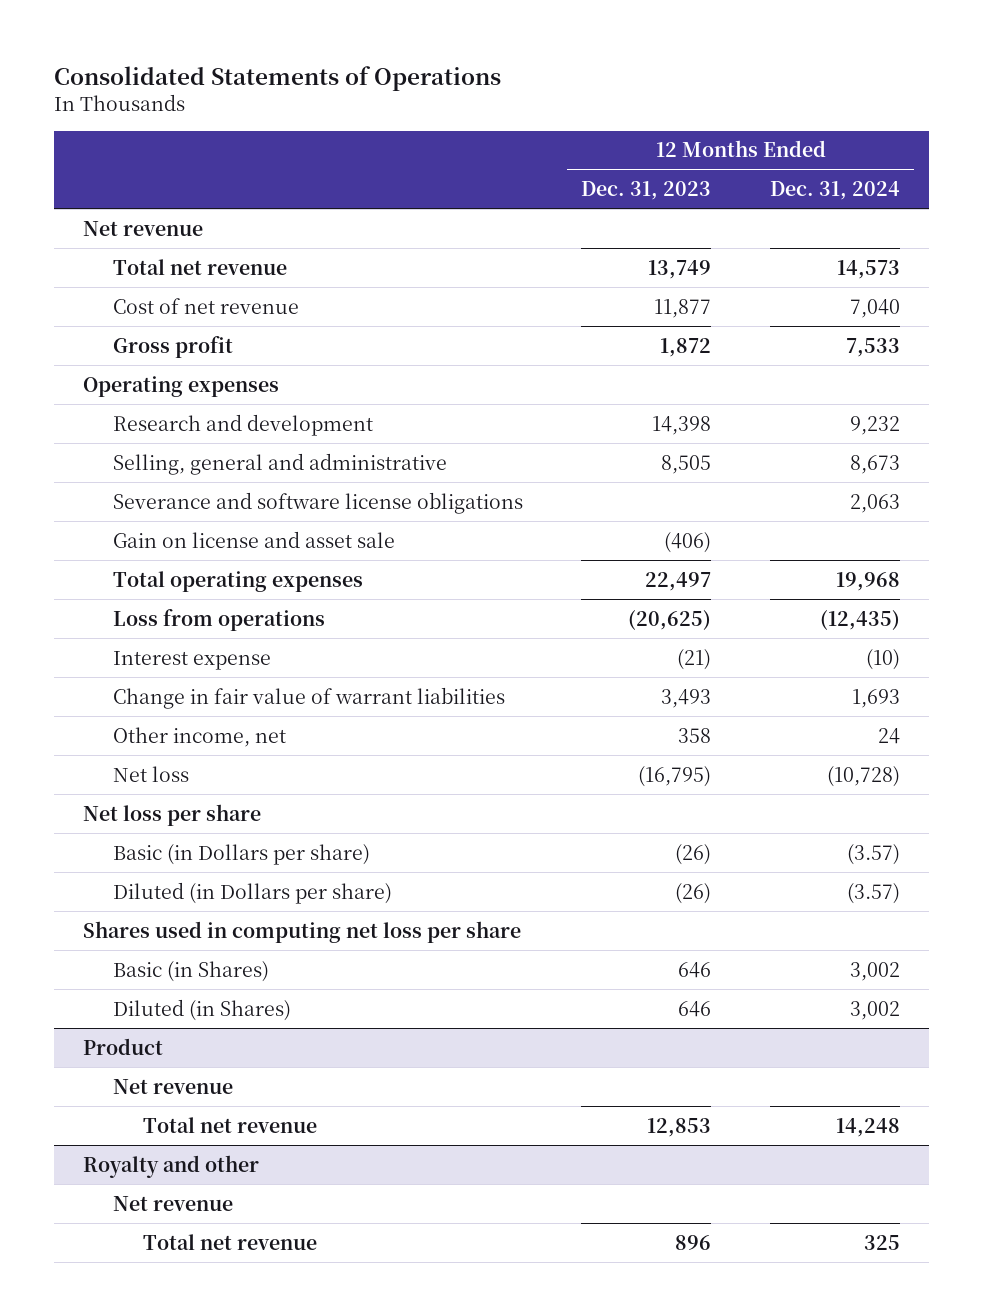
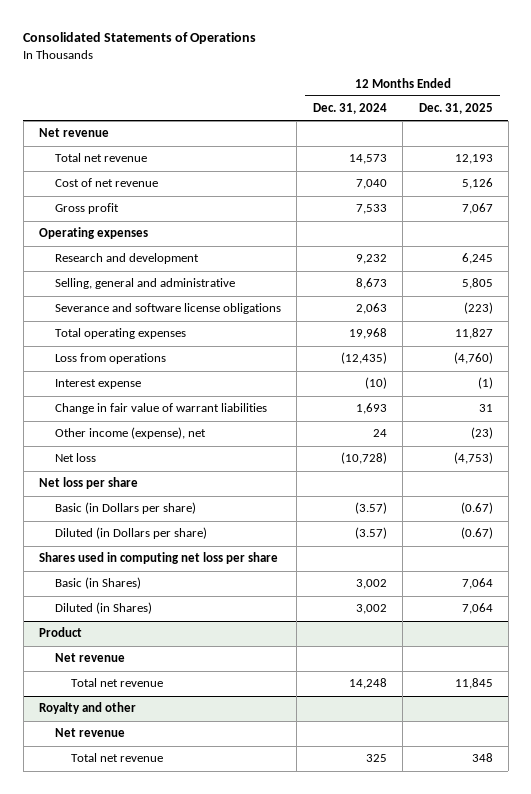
[581,181,712,201] Dec. 31, 2023 -> none
none -> [418,103,493,115] Dec. 31, 2025
[113,530,396,548] Gain on license and asset sale -> none
[113,726,287,747] Other income, net -> [55,427,207,440] Other income (expense), net

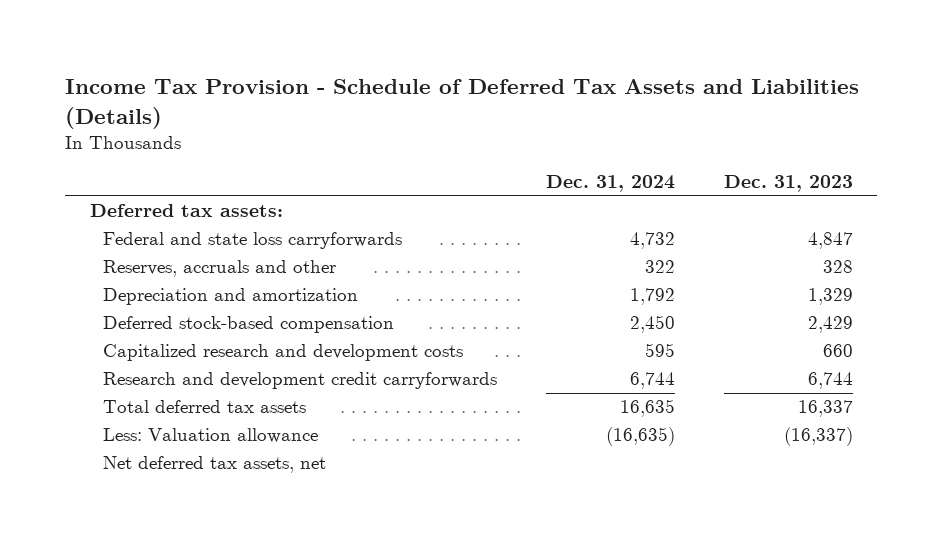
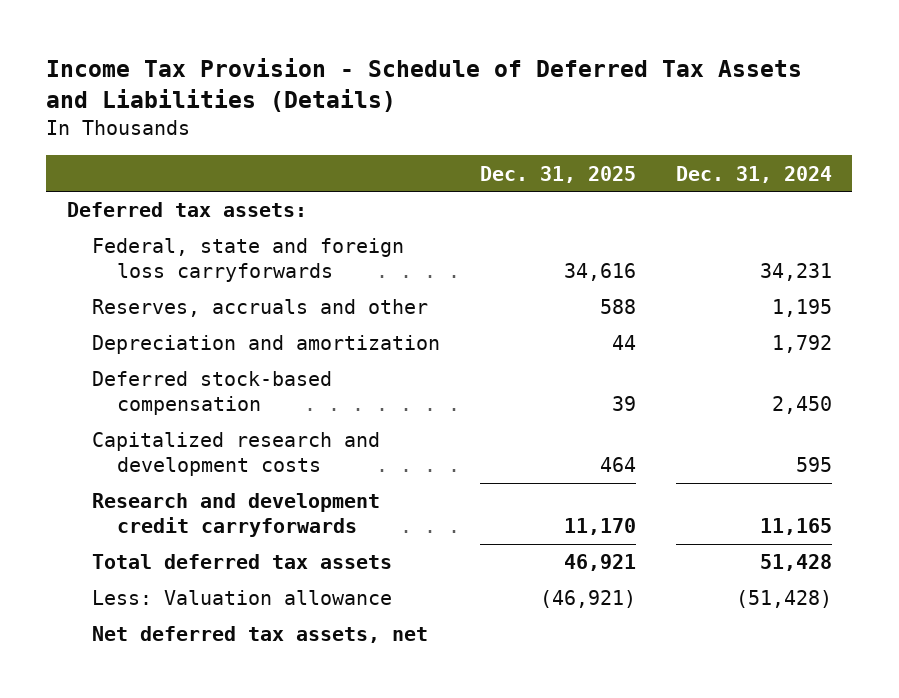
[723,175,853,193] Dec. 31, 2023 -> none
none -> [480,165,637,183] Dec. 31, 2025
[103,232,403,250] Federal and state loss carryforwards -> [91,238,404,283] Federal, state and foreign loss carryforwards
[629,232,675,250] 4,732 -> [760,263,833,282] 34,231
[644,260,675,274] 322 -> [772,299,833,318] 1,195
[629,372,675,390] 6,744 -> [760,518,833,536] 11,165
[619,399,675,418] 16,635 -> [760,554,833,572] 51,428
[605,427,675,447] (16,635) -> [736,590,833,609] (51,428)

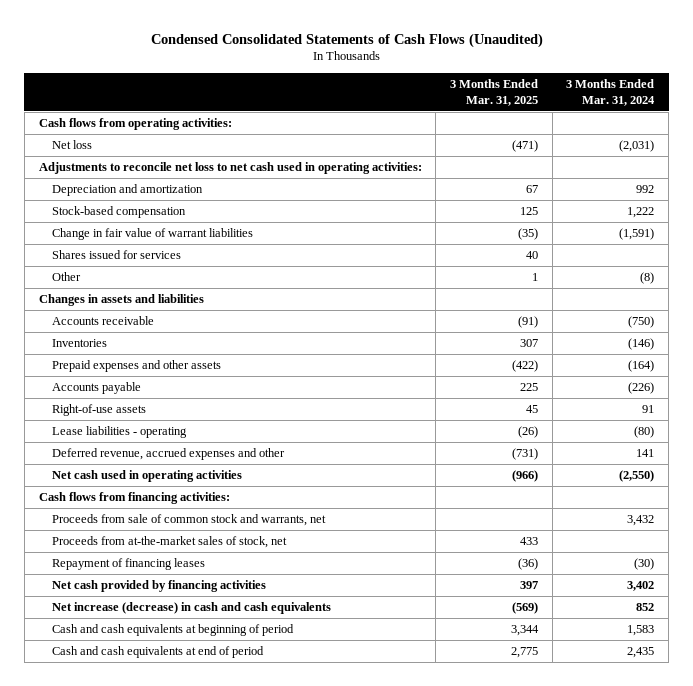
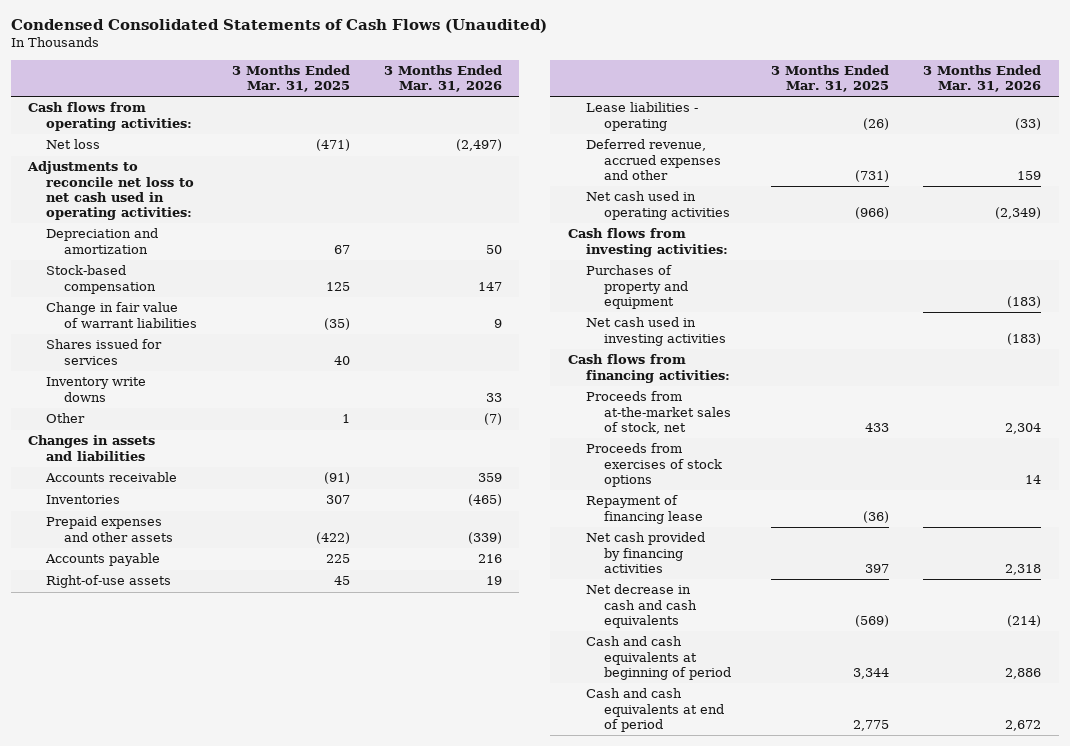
[566,78,656,106] 3 Months Ended Mar. 31, 2024 -> none
none -> [384,64,503,93] 3 Months Ended Mar. 31, 2026
none -> [46,377,147,402] Inventory write downs
none -> [567,228,728,257] Cash flows from investing activities:
none -> [585,265,688,309] Purchases of property and equipment
none -> [585,317,726,346] Net cash used in investing activities
[51,514,326,527] Proceeds from sale of common stock and warrants, net -> none
none -> [585,443,722,487] Proceeds from exercises of stock options
[51,558,205,571] Repayment of financing leases -> [585,495,703,524] Repayment of financing lease
[51,602,331,615] Net increase (decrease) in cash and cash equivalents -> [585,584,697,628] Net decrease in cash and cash equivalents

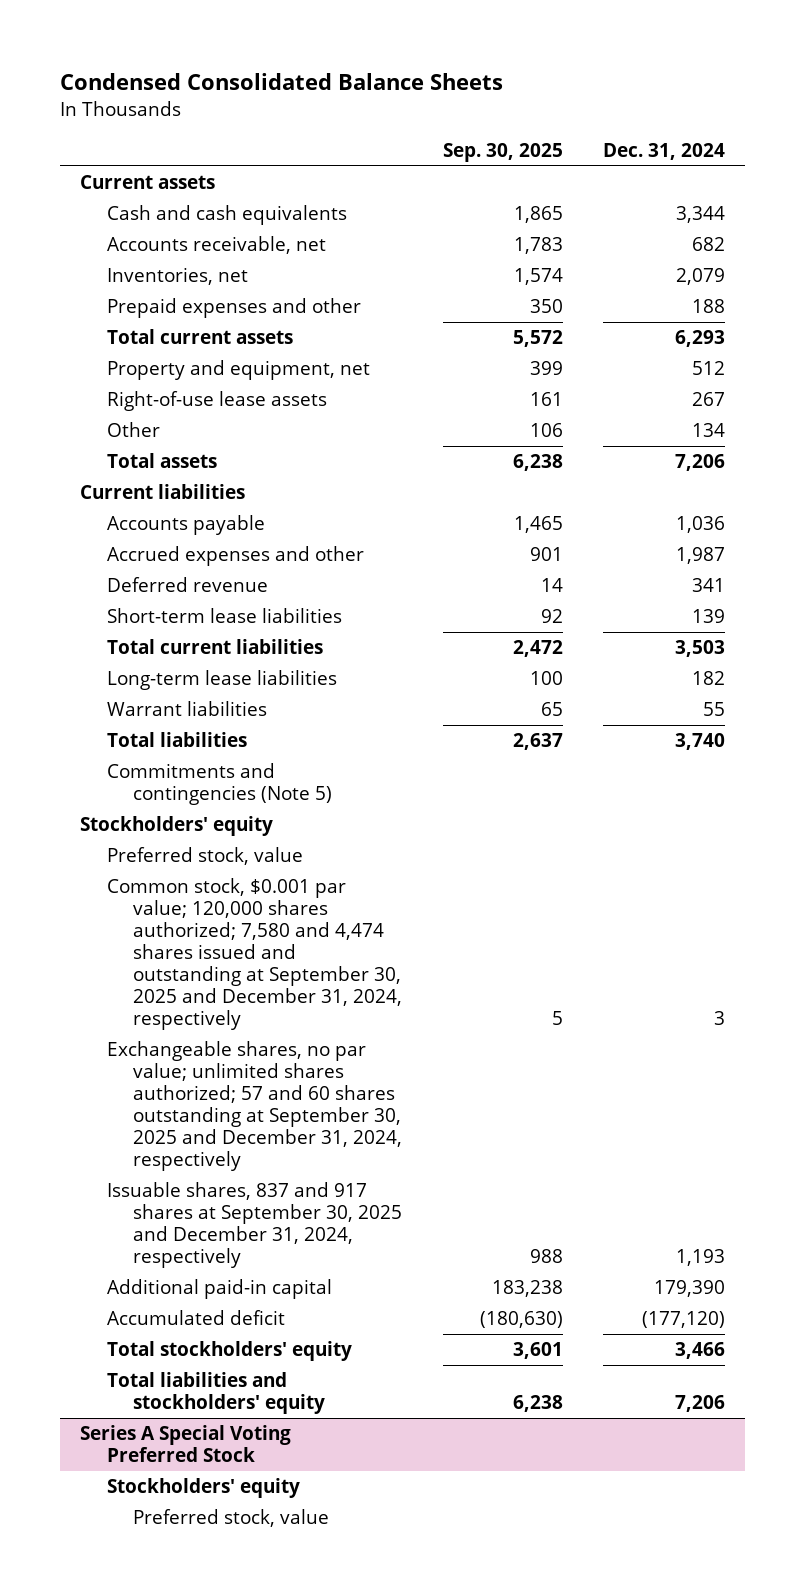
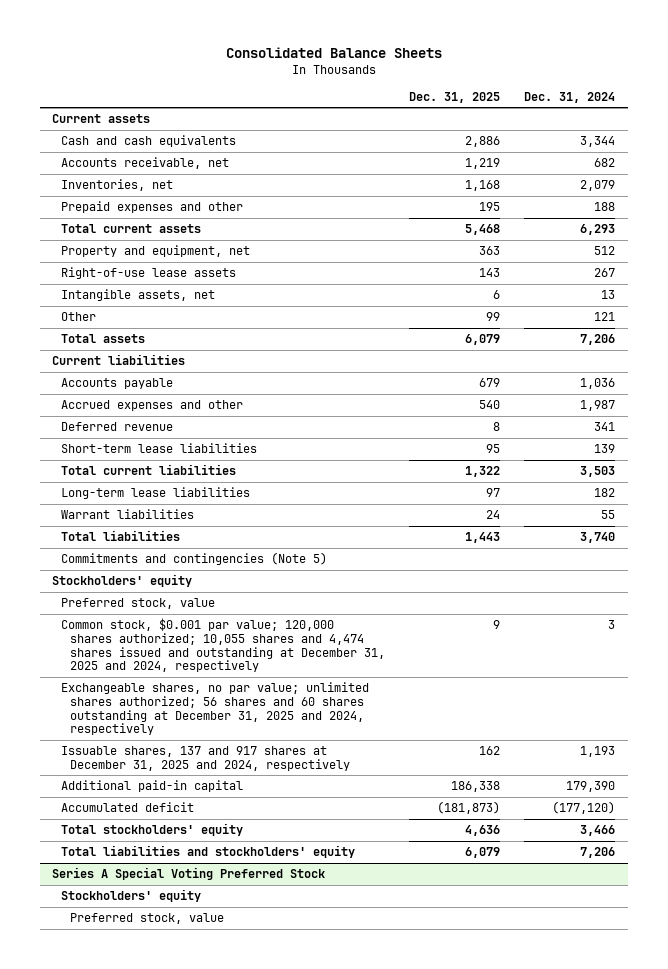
[60,72,504,90] Condensed Consolidated Balance Sheets -> [225,47,442,59] Consolidated Balance Sheets
[442,143,563,163] Sep. 30, 2025 -> none
none -> [409,91,501,103] Dec. 31, 2025
none -> [61,289,216,302] Intangible assets, net
[692,423,726,438] 134 -> [594,312,616,322] 121
[106,878,403,1031] Common stock, $0.001 par value; 120,000 shares authorized; 7,580 and 4,474 shares issued and outstanding at September 30, 2025 and December 31, 2024, respectively -> [61,618,386,673] Common stock, $0.001 par value; 120,000 shares authorized; 10,055 shares and 4,474 shares issued and outstanding at December 31, 2025 and 2024, respectively
[106,1041,403,1172] Exchangeable shares, no par value; unlimited shares authorized; 57 and 60 shares outstanding at September 30, 2025 and December 31, 2024, respectively -> [61,682,370,736] Exchangeable shares, no par value; unlimited shares authorized; 56 shares and 60 shares outstanding at December 31, 2025 and 2024, respectively
[106,1182,403,1269] Issuable shares, 837 and 917 shares at September 30, 2025 and December 31, 2024, respectively -> [61,746,351,771] Issuable shares, 137 and 917 shares at December 31, 2025 and 2024, respectively

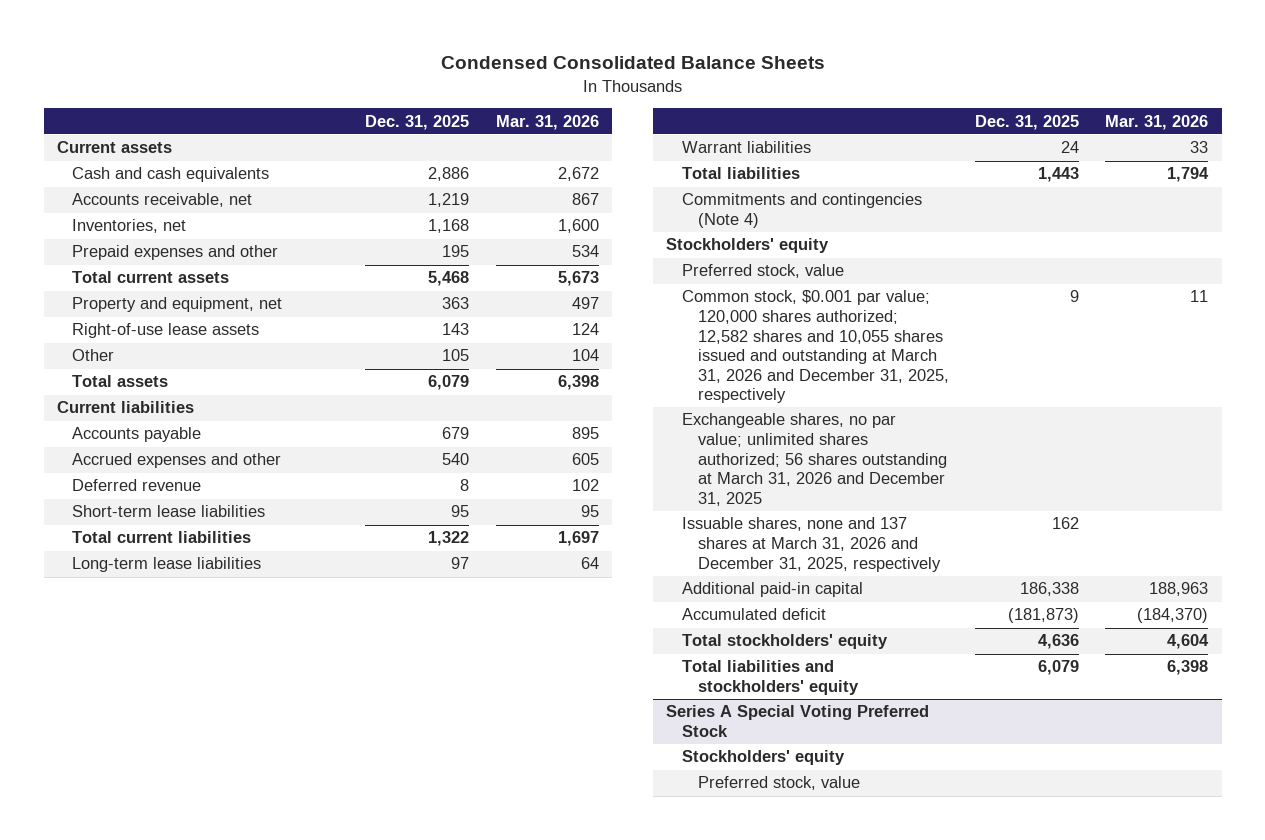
[225,47,442,59] Consolidated Balance Sheets -> [440,56,825,70] Condensed Consolidated Balance Sheets
[524,91,616,103] Dec. 31, 2024 -> none
none -> [495,114,599,130] Mar. 31, 2026
[61,289,216,302] Intangible assets, net -> none
[486,312,501,322] 99 -> [442,349,470,362] 105
[61,552,328,566] Commitments and contingencies (Note 5) -> [682,193,923,229] Commitments and contingencies (Note 4)
[61,618,386,673] Common stock, $0.001 par value; 120,000 shares authorized; 10,055 shares and 4,474 shares issued and outstanding at December 31, 2025 and 2024, respectively -> [682,290,949,404] Common stock, $0.001 par value; 120,000 shares authorized; 12,582 shares and 10,055 shares issued and outstanding at March 31, 2026 and December 31, 2025, respectively
[61,682,370,736] Exchangeable shares, no par value; unlimited shares authorized; 56 shares and 60 shares outstanding at December 31, 2025 and 2024, respectively -> [682,413,947,506] Exchangeable shares, no par value; unlimited shares authorized; 56 shares outstanding at March 31, 2026 and December 31, 2025
[61,746,351,771] Issuable shares, 137 and 917 shares at December 31, 2025 and 2024, respectively -> [682,517,941,572] Issuable shares, none and 137 shares at March 31, 2026 and December 31, 2025, respectively

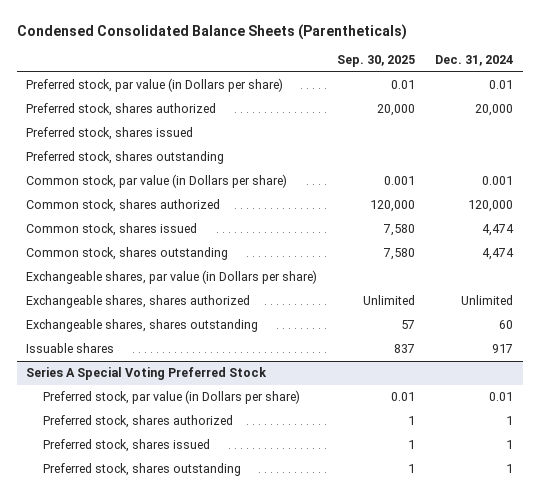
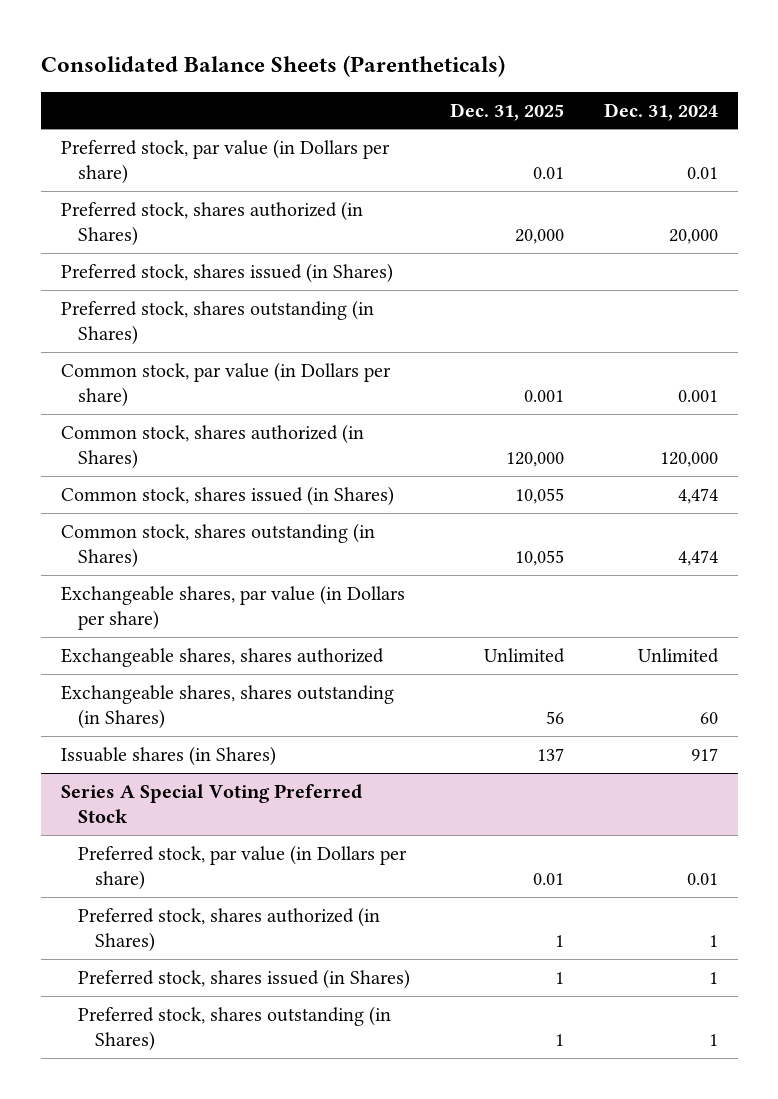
[16,23,407,40] Condensed Consolidated Balance Sheets (Parentheticals) -> [40,54,505,77] Consolidated Balance Sheets (Parentheticals)
[337,55,416,68] Sep. 30, 2025 -> none
none -> [449,102,564,121] Dec. 31, 2025
[26,103,217,117] Preferred stock, shares authorized -> [60,200,363,246] Preferred stock, shares authorized (in Shares)
[26,127,194,141] Preferred stock, shares issued -> [60,262,393,283] Preferred stock, shares issued (in Shares)
[26,151,225,165] Preferred stock, shares outstanding -> [60,299,374,345] Preferred stock, shares outstanding (in Shares)
[26,199,221,213] Common stock, shares authorized -> [60,423,364,469] Common stock, shares authorized (in Shares)
[26,223,198,237] Common stock, shares issued -> [60,485,394,506] Common stock, shares issued (in Shares)
[26,247,229,261] Common stock, shares outstanding -> [60,522,375,568] Common stock, shares outstanding (in Shares)
[26,319,259,333] Exchangeable shares, shares outstanding -> [60,684,394,729] Exchangeable shares, shares outstanding (in Shares)
[26,343,115,354] Issuable shares -> [60,745,276,766] Issuable shares (in Shares)
[42,415,233,429] Preferred stock, shares authorized -> [77,906,380,952] Preferred stock, shares authorized (in Shares)
[42,439,210,453] Preferred stock, shares issued -> [77,968,410,989] Preferred stock, shares issued (in Shares)
[42,463,241,477] Preferred stock, shares outstanding -> [77,1005,391,1051] Preferred stock, shares outstanding (in Shares)

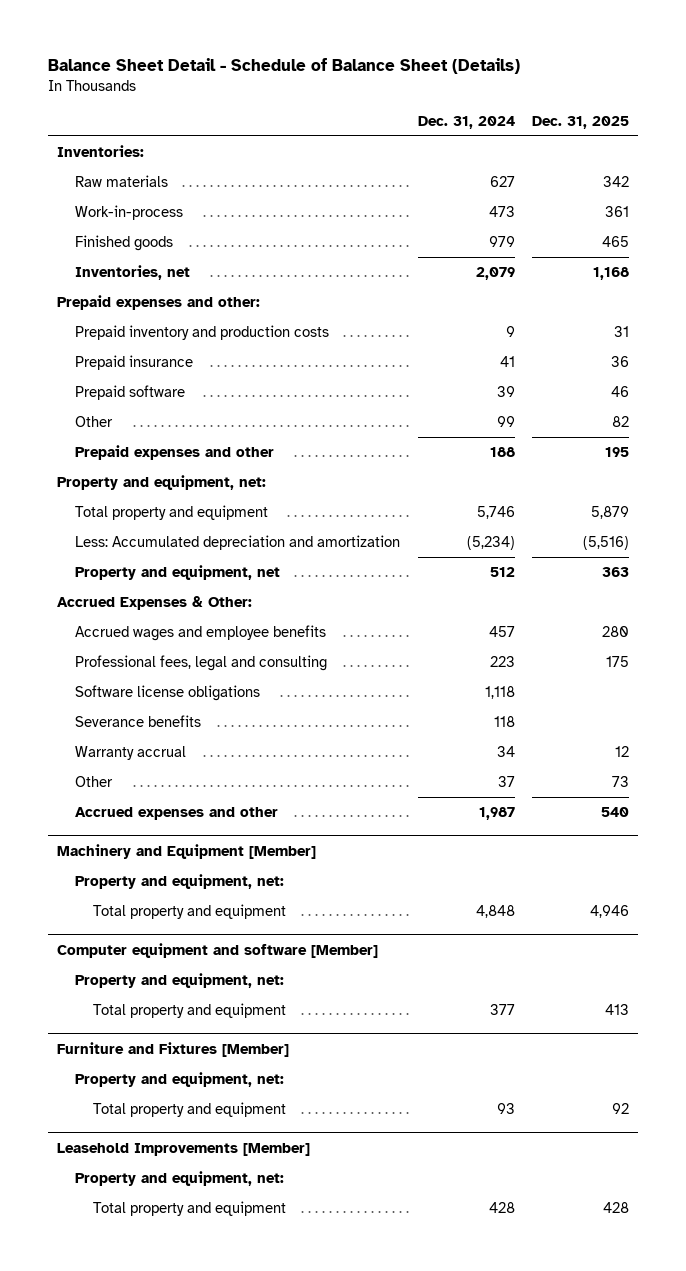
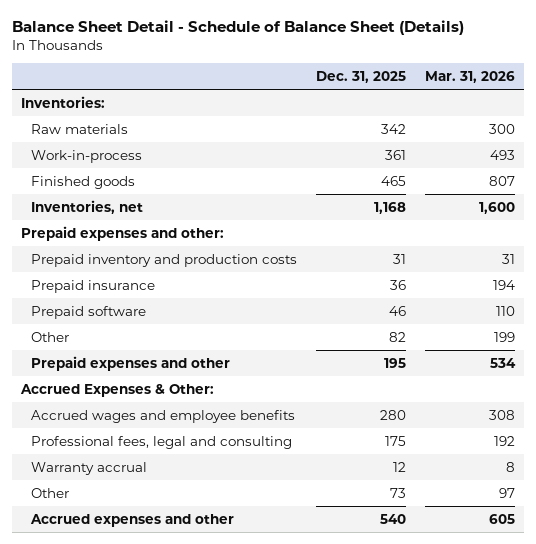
[417,116,515,130] Dec. 31, 2024 -> none
none -> [424,70,515,83] Mar. 31, 2026
[56,474,266,490] Property and equipment, net: -> none
[74,504,268,520] Total property and equipment -> none
[74,534,400,550] Less: Accumulated depreciation and amortization -> none
[74,564,280,580] Property and equipment, net -> none
[74,684,260,701] Software license obligations -> none
[74,714,201,727] Severance benefits -> none
[56,843,316,859] Machinery and Equipment [Member] -> none
[74,873,284,889] Property and equipment, net: -> none
[93,903,287,919] Total property and equipment -> none
[56,942,378,958] Computer equipment and software [Member] -> none
[74,972,284,988] Property and equipment, net: -> none
[93,1002,287,1018] Total property and equipment -> none
[56,1041,289,1057] Furniture and Fixtures [Member] -> none
[74,1071,284,1087] Property and equipment, net: -> none
[93,1101,287,1117] Total property and equipment -> none
[56,1142,310,1156] Leasehold Improvements [Member] -> none
[74,1170,284,1186] Property and equipment, net: -> none
[93,1200,287,1216] Total property and equipment -> none

